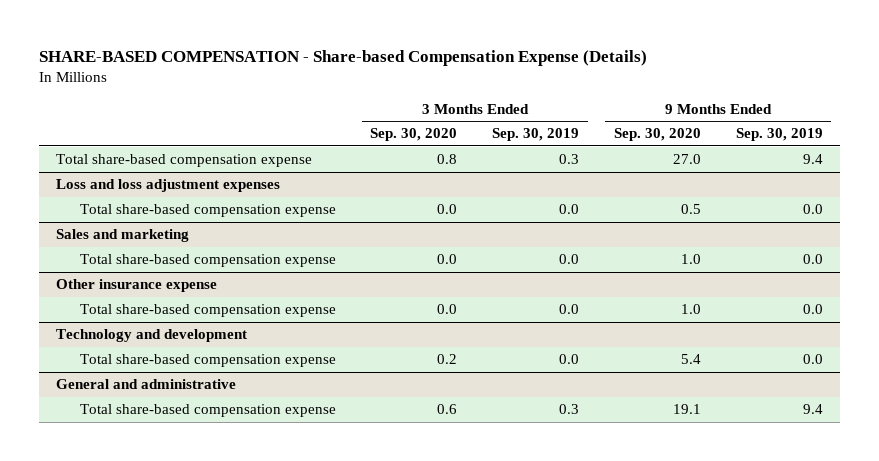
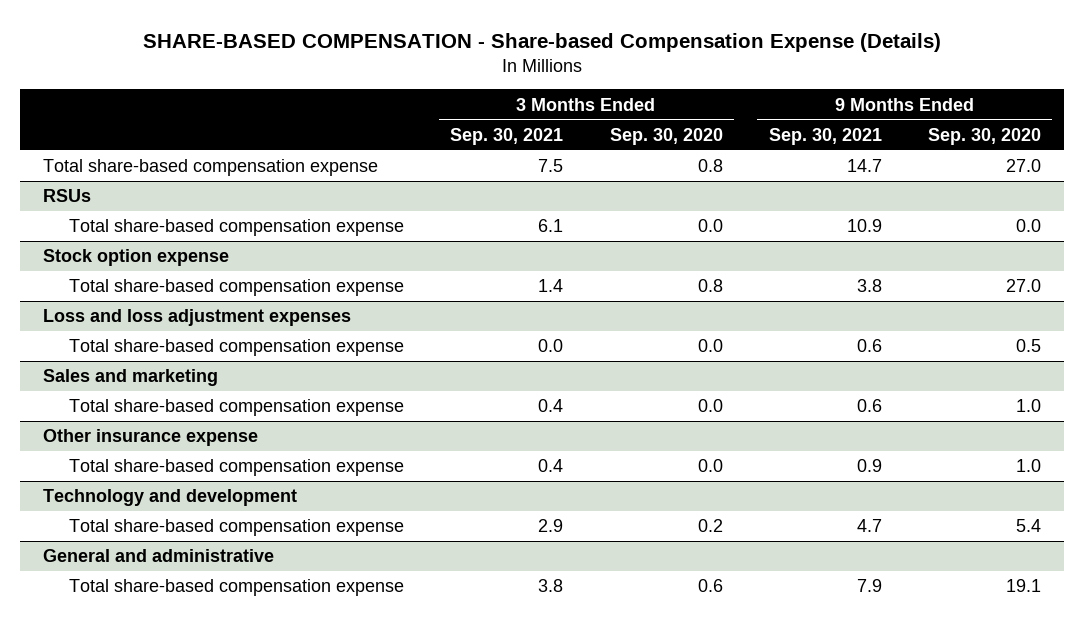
[492,128,580,142] Sep. 30, 2019 -> none
[735,128,823,142] Sep. 30, 2019 -> none
none -> [450,127,564,145] Sep. 30, 2021
none -> [768,127,882,145] Sep. 30, 2021
none -> [42,189,91,203] RSUs
none -> [69,219,405,237] Total share-based compensation expense
none -> [42,249,229,267] Stock option expense
none -> [69,279,405,297] Total share-based compensation expense

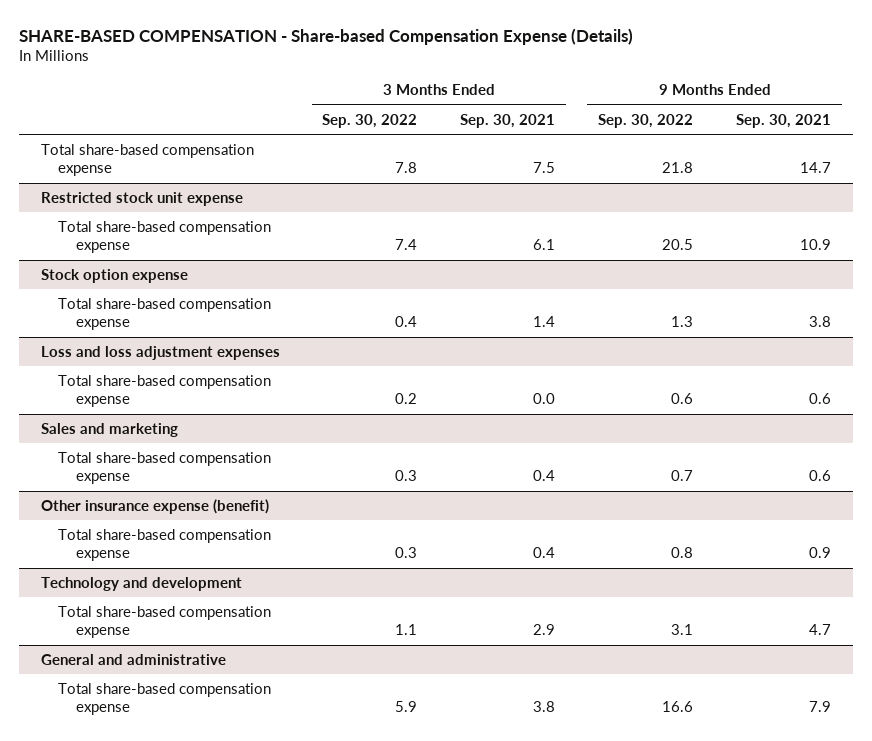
[609,127,723,145] Sep. 30, 2020 -> none
[927,127,1041,145] Sep. 30, 2020 -> none
none -> [322,113,418,128] Sep. 30, 2022
none -> [598,113,694,128] Sep. 30, 2022
[42,189,91,203] RSUs -> [40,191,243,206] Restricted stock unit expense
[42,429,258,447] Other insurance expense -> [40,498,269,514] Other insurance expense (benefit)

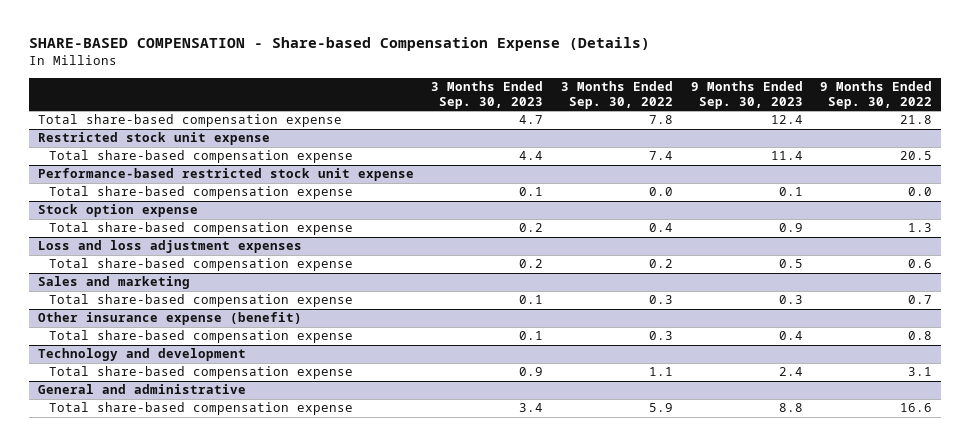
[460,113,556,128] Sep. 30, 2021 -> none
[736,113,832,128] Sep. 30, 2021 -> none
none -> [431,81,544,109] 3 Months Ended Sep. 30, 2023
none -> [690,81,803,109] 9 Months Ended Sep. 30, 2023
none -> [37,168,414,182] Performance-based restricted stock unit expense
none -> [49,186,354,200] Total share-based compensation expense

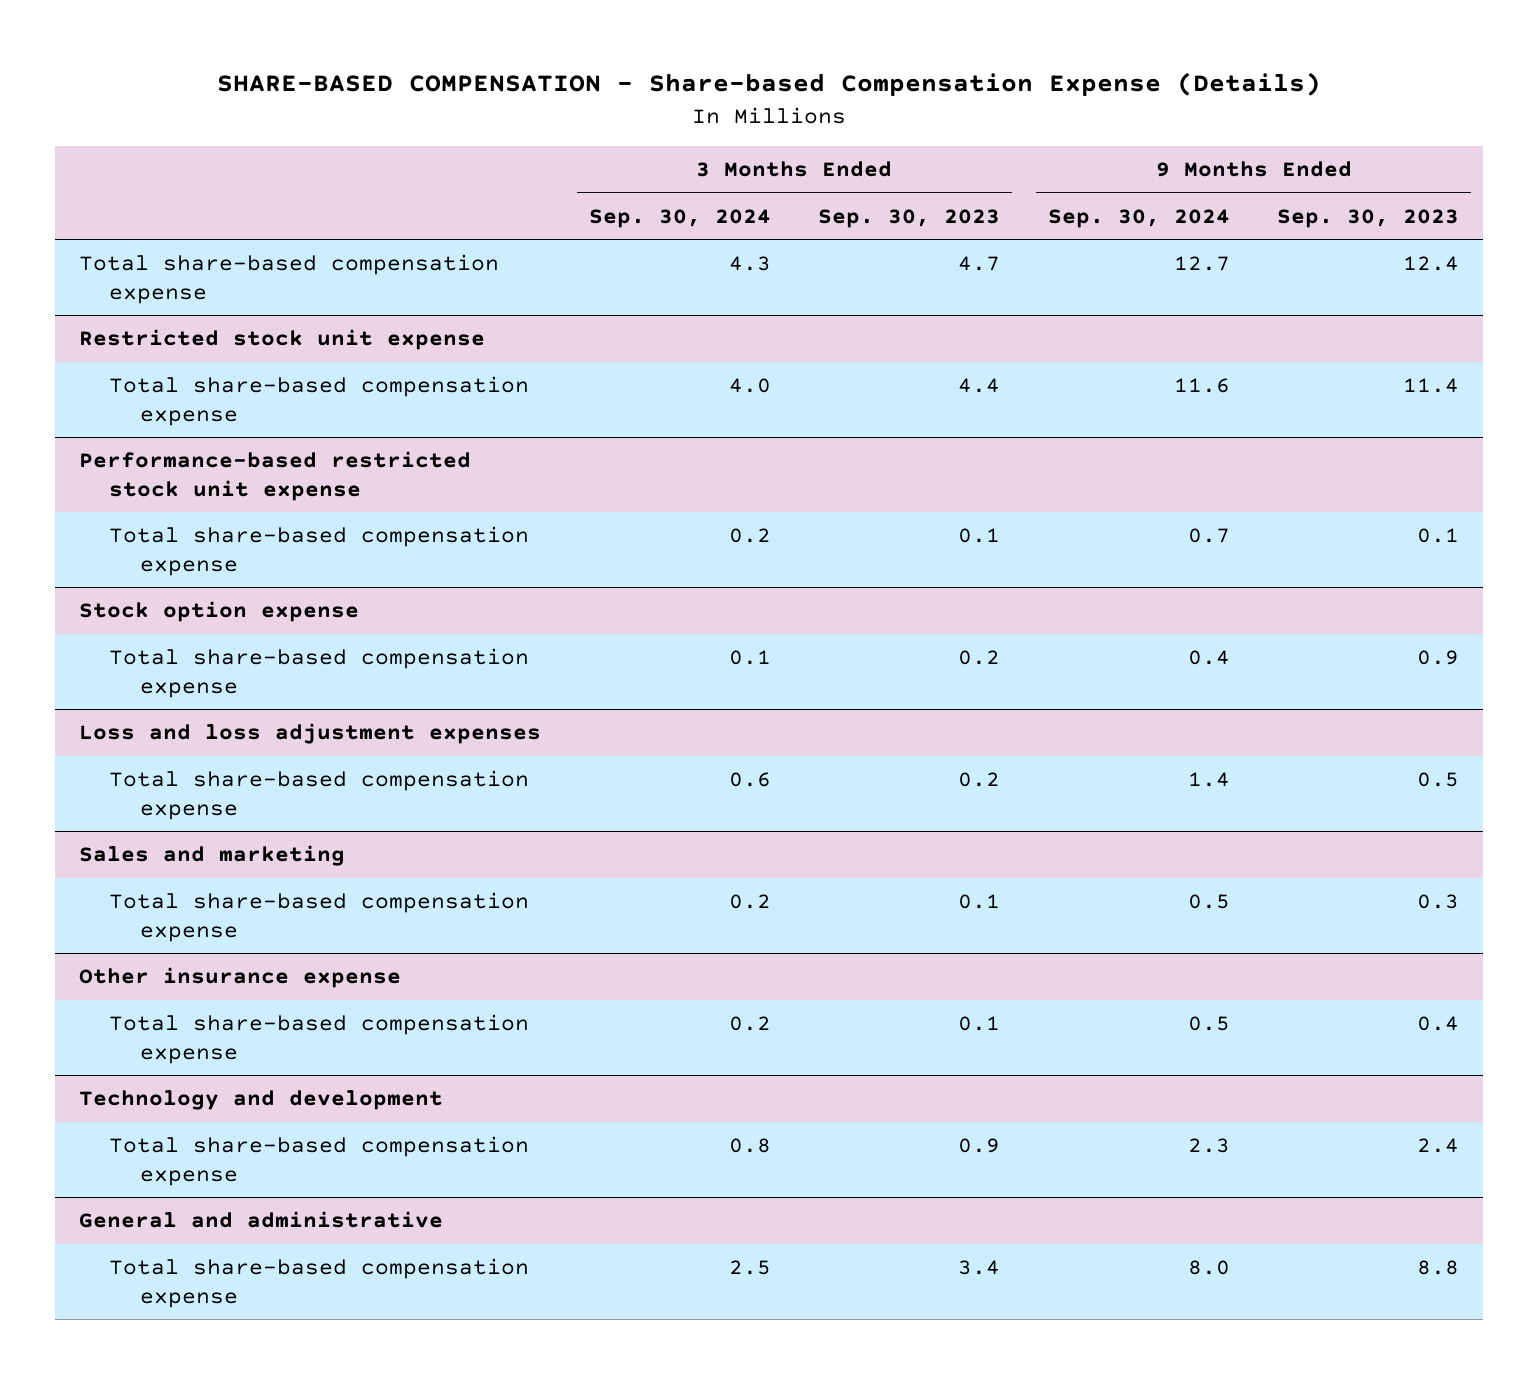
[560,81,673,109] 3 Months Ended Sep. 30, 2022 -> none
[820,81,933,109] 9 Months Ended Sep. 30, 2022 -> none
none -> [588,208,771,228] Sep. 30, 2024
none -> [1047,208,1230,228] Sep. 30, 2024
[37,312,302,326] Other insurance expense (benefit) -> [78,967,401,989] Other insurance expense

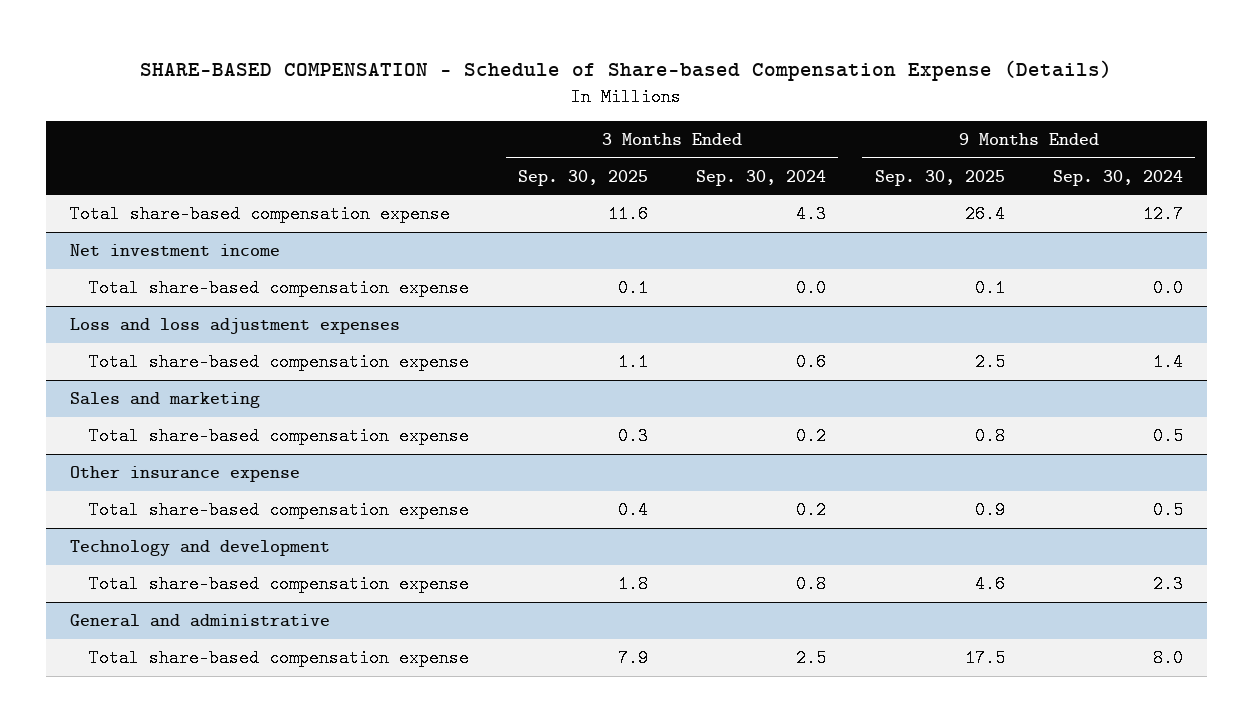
[217,72,1322,98] SHARE-BASED COMPENSATION - Share-based Compensation Expense (Details) -> [140,59,1113,81] SHARE-BASED COMPENSATION - Schedule of Share-based Compensation Expense (Details)
[818,208,1001,228] Sep. 30, 2023 -> none
[1277,208,1460,228] Sep. 30, 2023 -> none
none -> [517,169,648,186] Sep. 30, 2025
none -> [874,169,1005,186] Sep. 30, 2025
[78,329,485,351] Restricted stock unit expense -> none
[78,451,471,501] Performance-based restricted stock unit expense -> none
[109,526,530,576] Total share-based compensation expense -> none
[78,601,359,623] Stock option expense -> none
[109,648,530,698] Total share-based compensation expense -> none
none -> [69,244,280,257] Net investment income
[728,378,771,394] 4.0 -> [796,279,827,298] 0.0
[1173,378,1230,394] 11.6 -> [1152,279,1183,298] 0.0

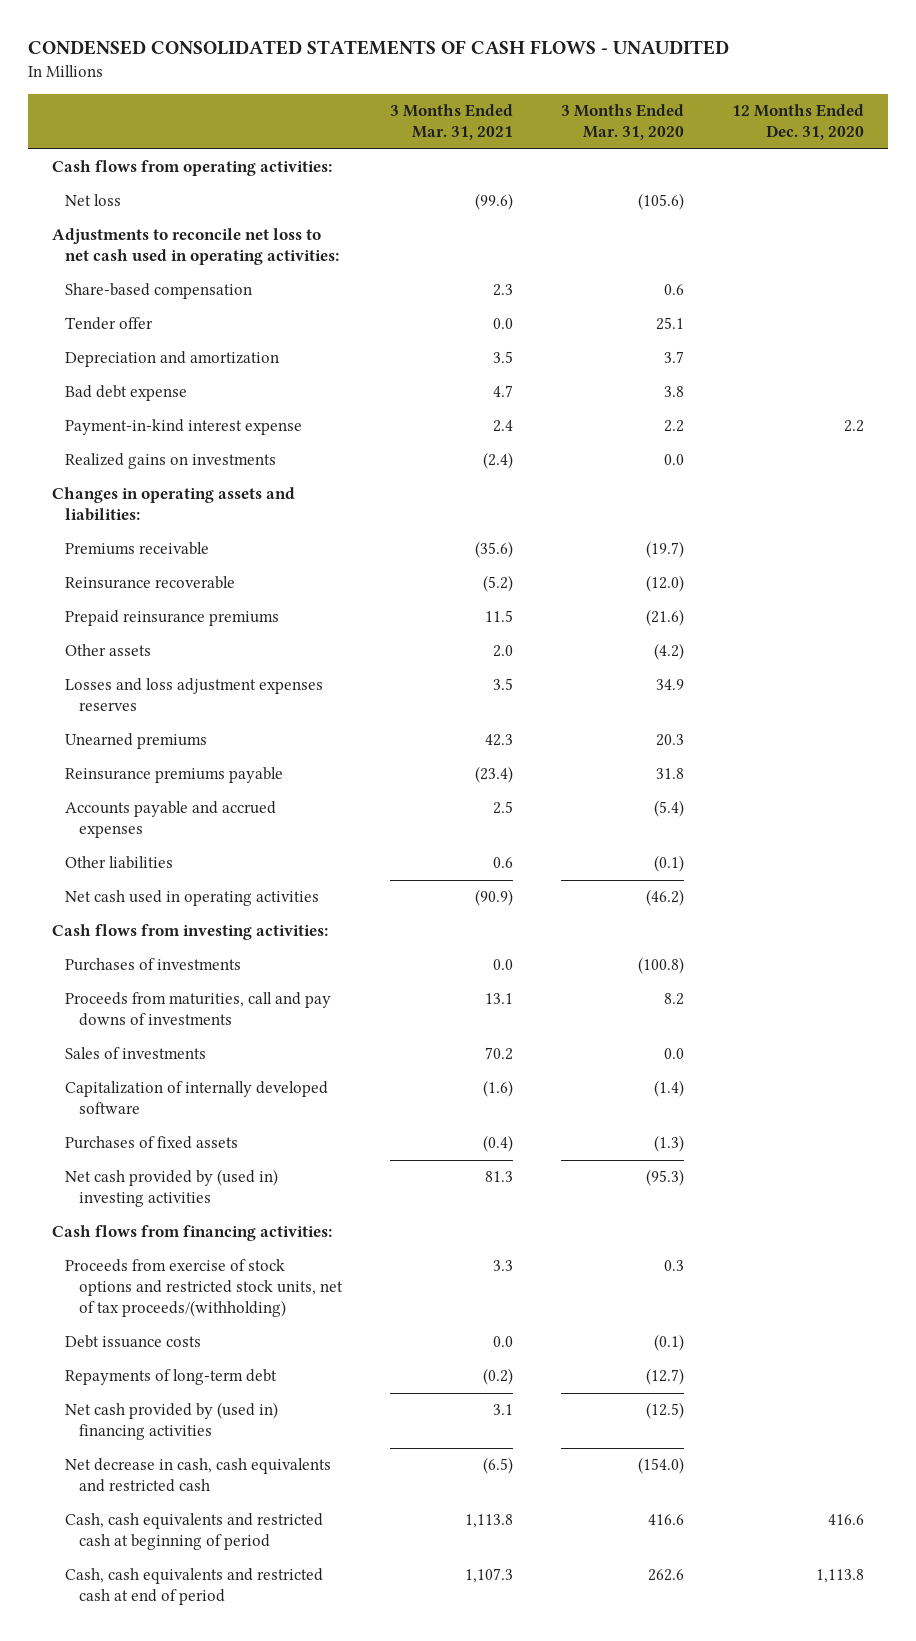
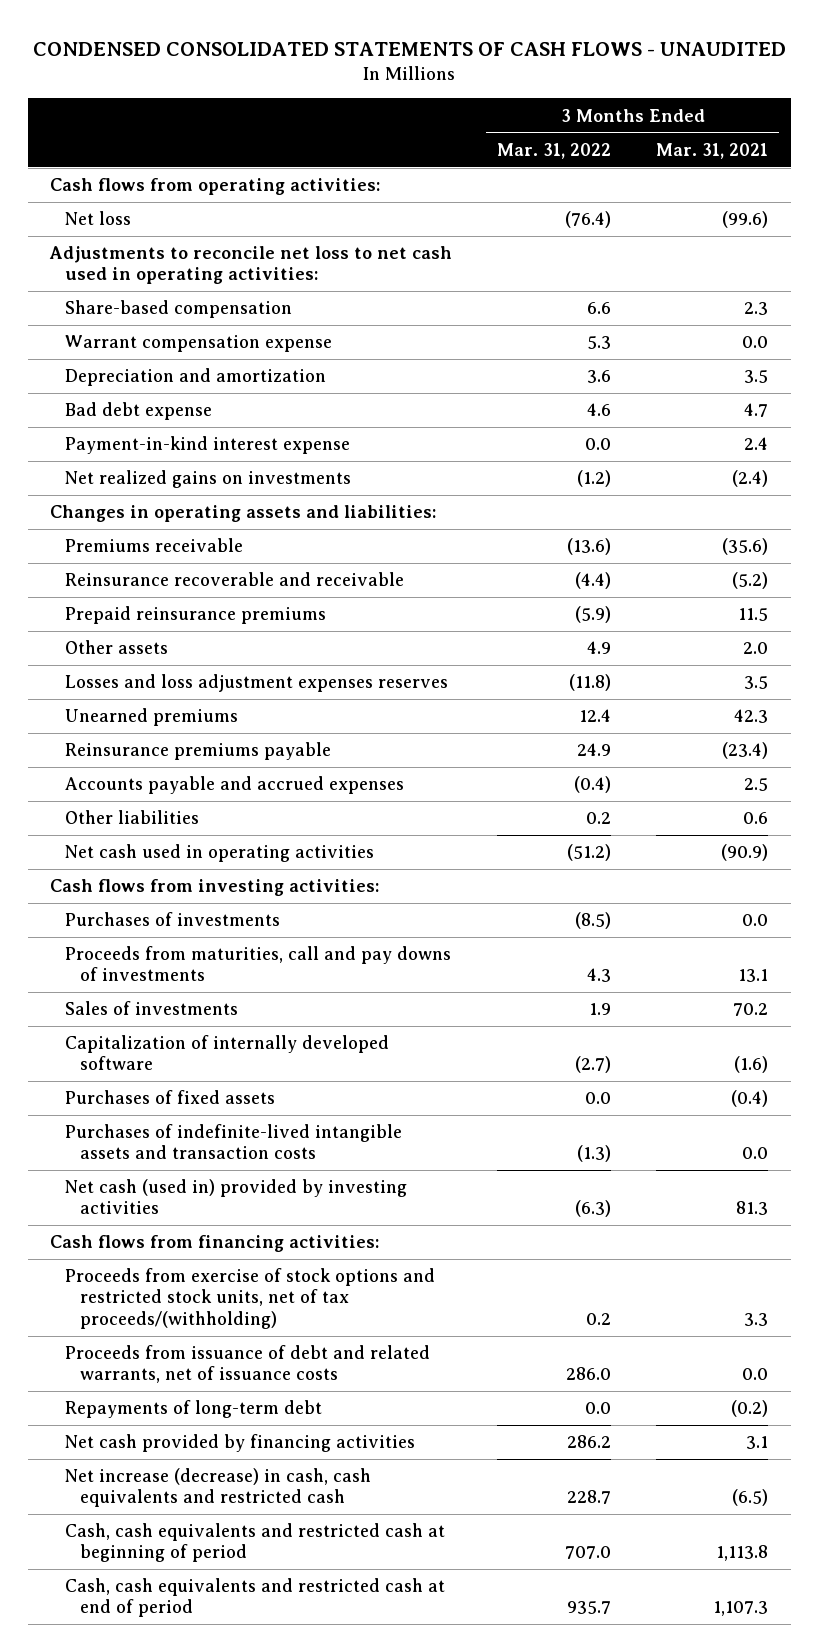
[560,104,684,141] 3 Months Ended Mar. 31, 2020 -> none
[731,104,864,141] 12 Months Ended Dec. 31, 2020 -> none
none -> [497,142,612,159] Mar. 31, 2022
[65,317,154,331] Tender offer -> none
none -> [65,335,333,353] Warrant compensation expense
[65,453,277,470] Realized gains on investments -> [65,470,352,489] Net realized gains on investments
[65,576,236,590] Reinsurance recoverable -> [65,572,405,587] Reinsurance recoverable and receivable
none -> [65,1124,403,1160] Purchases of indefinite-lived intangible assets and transaction costs
[65,1169,279,1208] Net cash provided by (used in) investing activities -> [65,1179,408,1215] Net cash (used in) provided by investing activities
[65,1335,202,1349] Debt issuance costs -> none
none -> [65,1345,431,1384] Proceeds from issuance of debt and related warrants, net of issuance costs
[65,1402,279,1441] Net cash provided by (used in) financing activities -> [65,1434,416,1453] Net cash provided by financing activities
[65,1458,332,1493] Net decrease in cash, cash equivalents and restricted cash -> [65,1468,372,1508] Net increase (decrease) in cash, cash equivalents and restricted cash

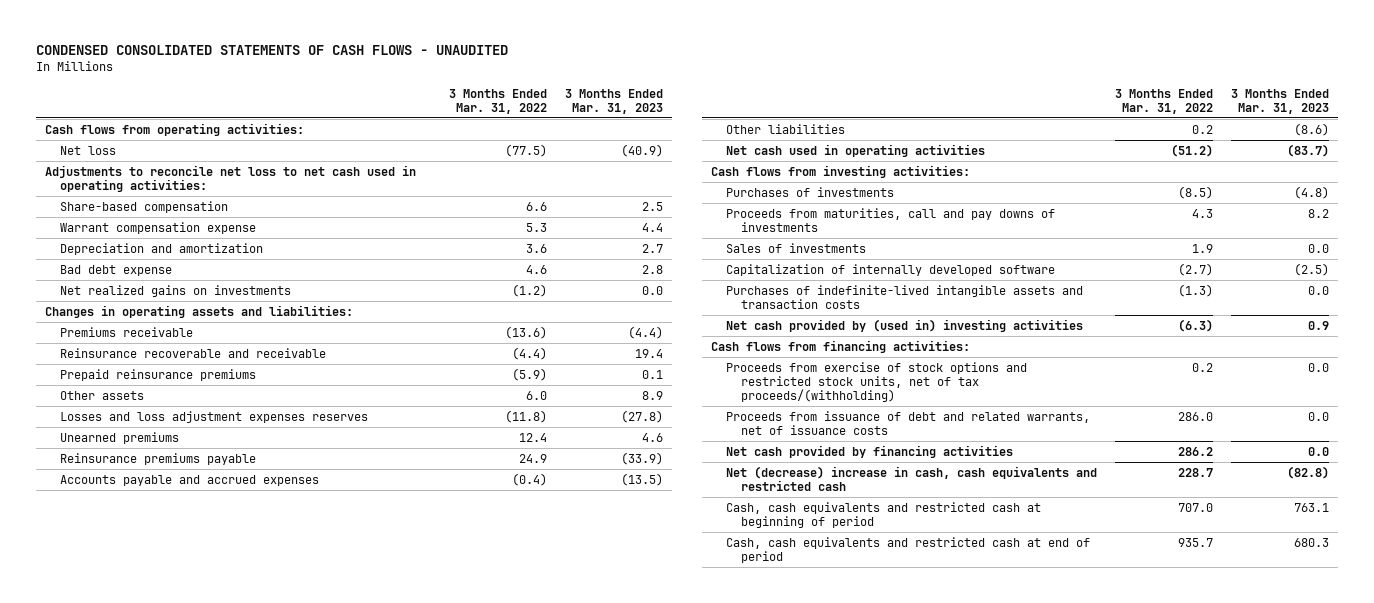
[656,142,769,159] Mar. 31, 2021 -> none
none -> [564,88,663,114] 3 Months Ended Mar. 31, 2023
[565,211,612,229] (76.4) -> [504,143,547,157] (77.5)
[65,436,351,455] Payment-in-kind interest expense -> none
[587,641,612,655] 4.9 -> [525,390,547,400] 6.0
[65,1090,276,1105] Purchases of fixed assets -> none
[65,1179,408,1215] Net cash (used in) provided by investing activities -> [725,318,1083,332] Net cash provided by (used in) investing activities
[65,1400,323,1419] Repayments of long-term debt -> none
[65,1468,372,1508] Net increase (decrease) in cash, cash equivalents and restricted cash -> [725,465,1097,491] Net (decrease) increase in cash, cash equivalents and restricted cash

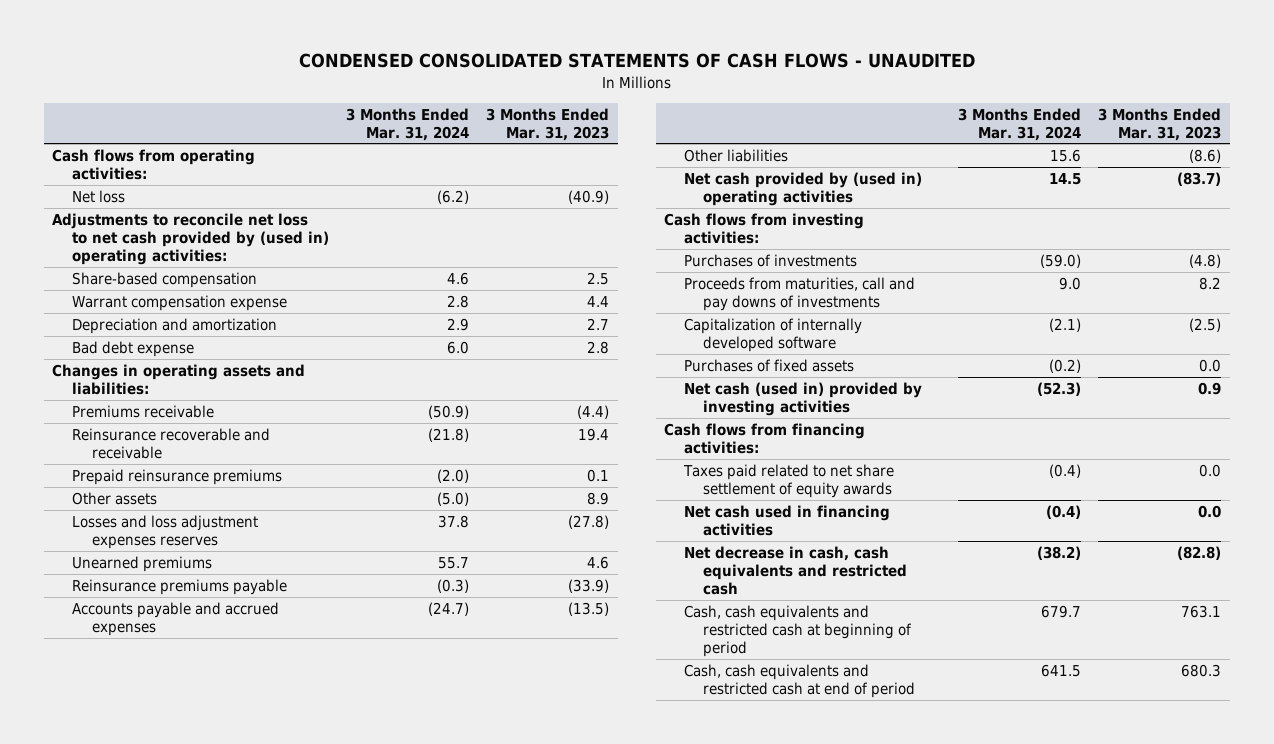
[448,88,547,114] 3 Months Ended Mar. 31, 2022 -> none
none -> [346,107,470,141] 3 Months Ended Mar. 31, 2024
[44,164,416,192] Adjustments to reconcile net loss to net cash used in operating activities: -> [52,212,329,265] Adjustments to reconcile net loss to net cash provided by (used in) operating activities:
[59,284,291,297] Net realized gains on investments -> none
[725,143,985,157] Net cash used in operating activities -> [683,171,922,206] Net cash provided by (used in) operating activities
[725,242,866,253] Sales of investments -> none
[725,284,1083,309] Purchases of indefinite-lived intangible assets and transaction costs -> none
none -> [683,358,854,372] Purchases of fixed assets
[725,318,1083,332] Net cash provided by (used in) investing activities -> [683,381,922,416] Net cash (used in) provided by investing activities
[725,361,1027,402] Proceeds from exercise of stock options and restricted stock units, net of tax proceeds/(withholding) -> none
[725,410,1090,435] Proceeds from issuance of debt and related warrants, net of issuance costs -> none
none -> [682,463,894,498] Taxes paid related to net share settlement of equity awards
[725,444,1013,458] Net cash provided by financing activities -> [683,504,890,536] Net cash used in financing activities
[725,465,1097,491] Net (decrease) increase in cash, cash equivalents and restricted cash -> [683,545,908,595] Net decrease in cash, cash equivalents and restricted cash

